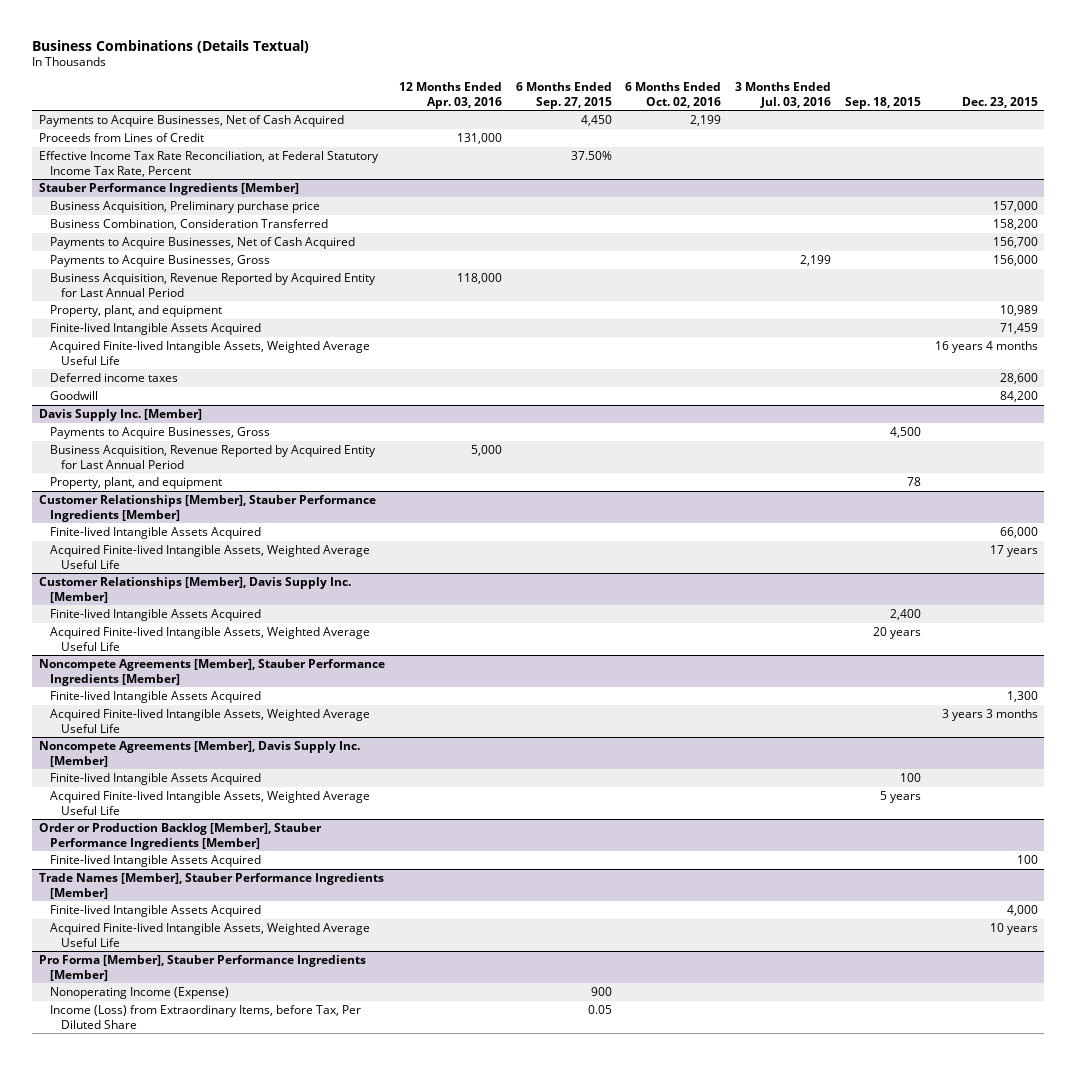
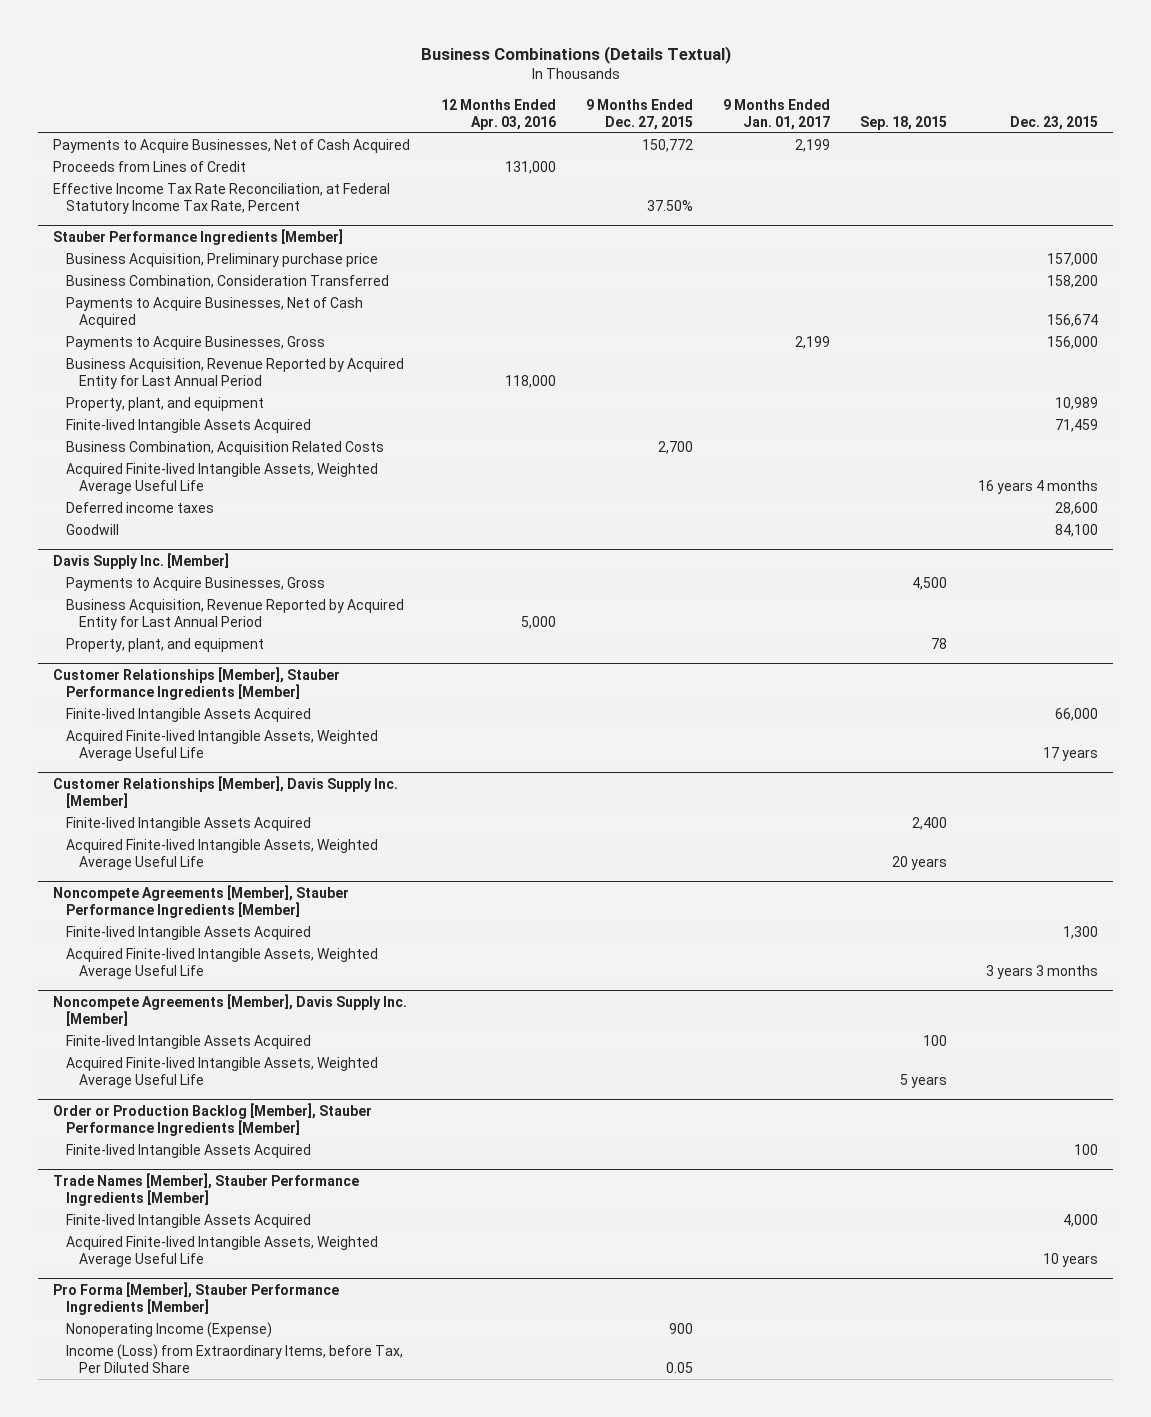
[515,82,612,109] 6 Months Ended Sep. 27, 2015 -> none
[625,82,722,108] 6 Months Ended Oct. 02, 2016 -> none
[735,82,832,108] 3 Months Ended Jul. 03, 2016 -> none
none -> [585,98,693,131] 9 Months Ended Dec. 27, 2015
none -> [723,98,831,131] 9 Months Ended Jan. 01, 2017
[992,236,1038,248] 156,700 -> [1046,314,1098,328] 156,674
none -> [66,441,385,456] Business Combination, Acquisition Related Costs
[999,390,1038,402] 84,200 -> [1054,524,1098,538] 84,100

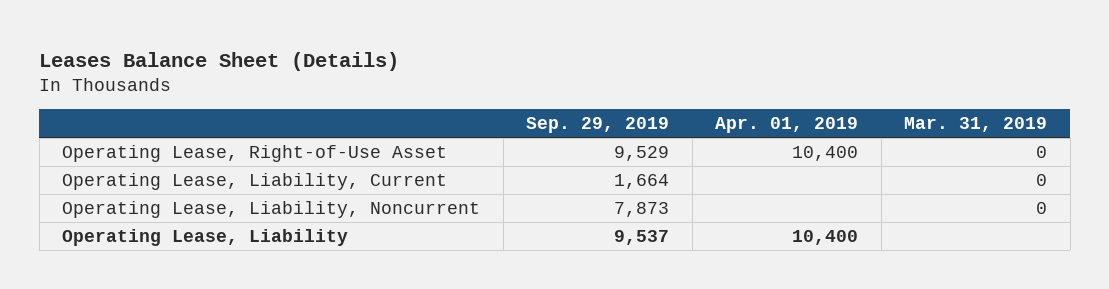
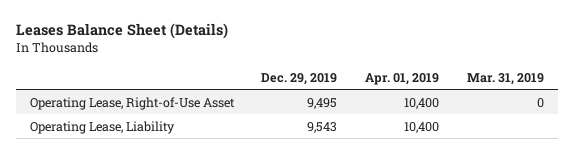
[526,116,670,133] Sep. 29, 2019 -> none
none -> [261,72,338,85] Dec. 29, 2019
[62,173,448,191] Operating Lease, Liability, Current -> none
[62,201,481,219] Operating Lease, Liability, Noncurrent -> none

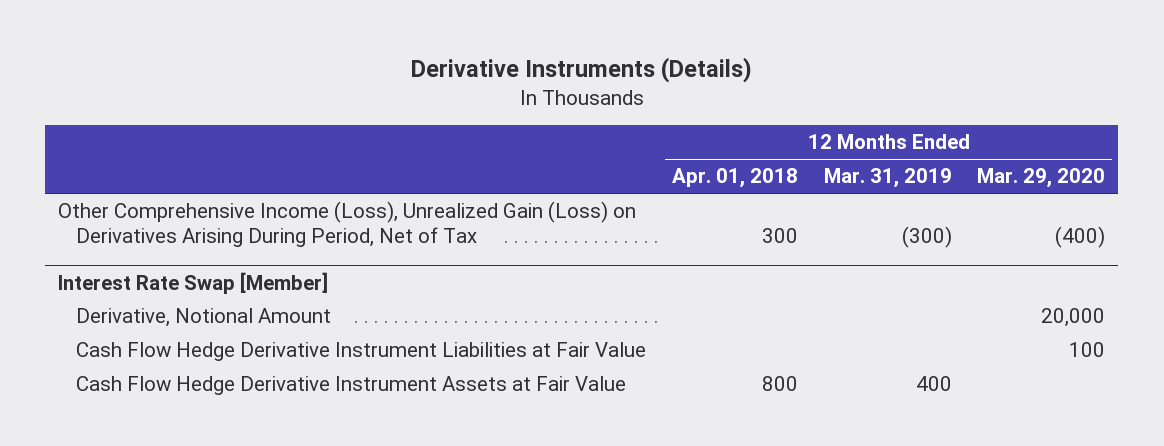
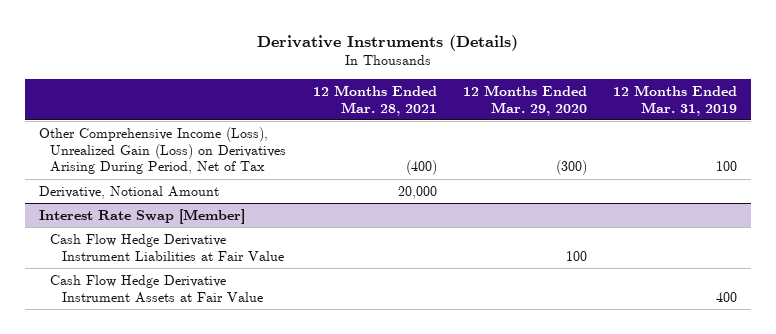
[671,168,798,189] Apr. 01, 2018 -> none
none -> [312,84,437,116] 12 Months Ended Mar. 28, 2021
[901,225,952,248] (300) -> [716,161,738,172] 100
[1055,225,1106,248] (400) -> [556,160,588,176] (300)
none -> [38,185,219,199] Derivative, Notional Amount
[76,308,332,328] Derivative, Notional Amount -> none

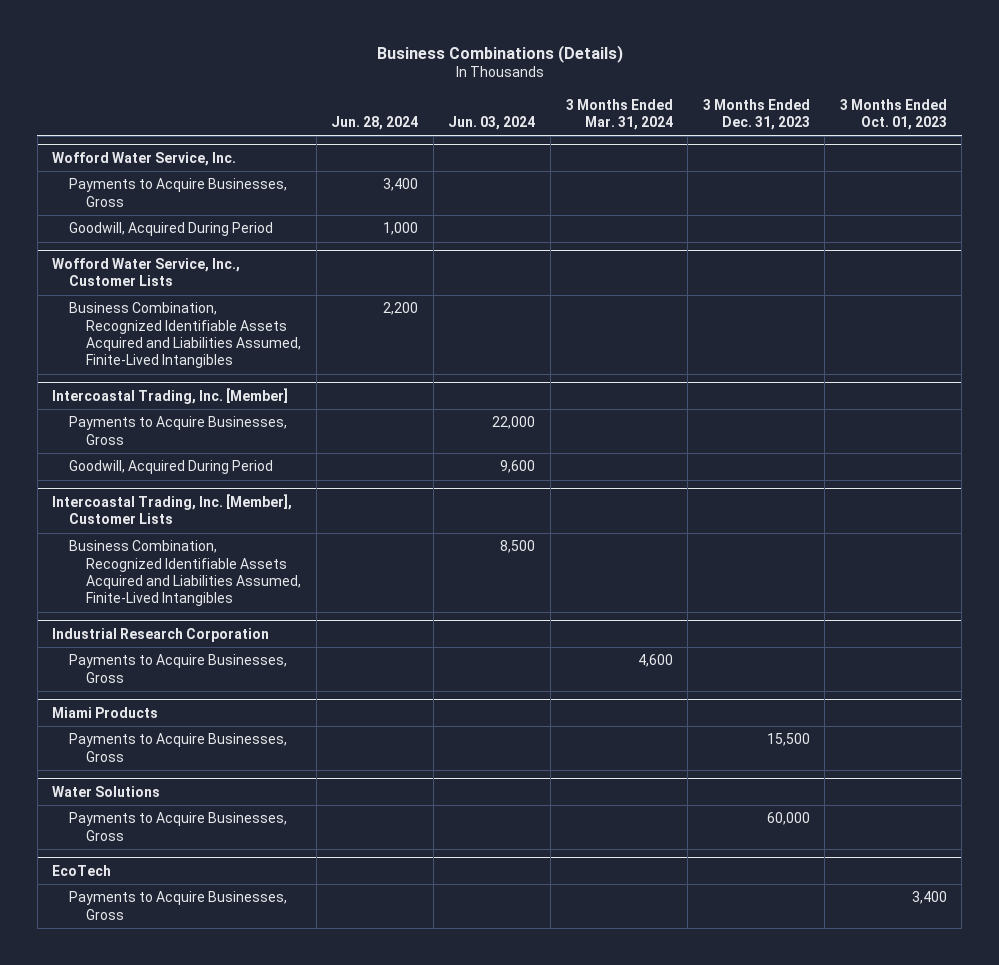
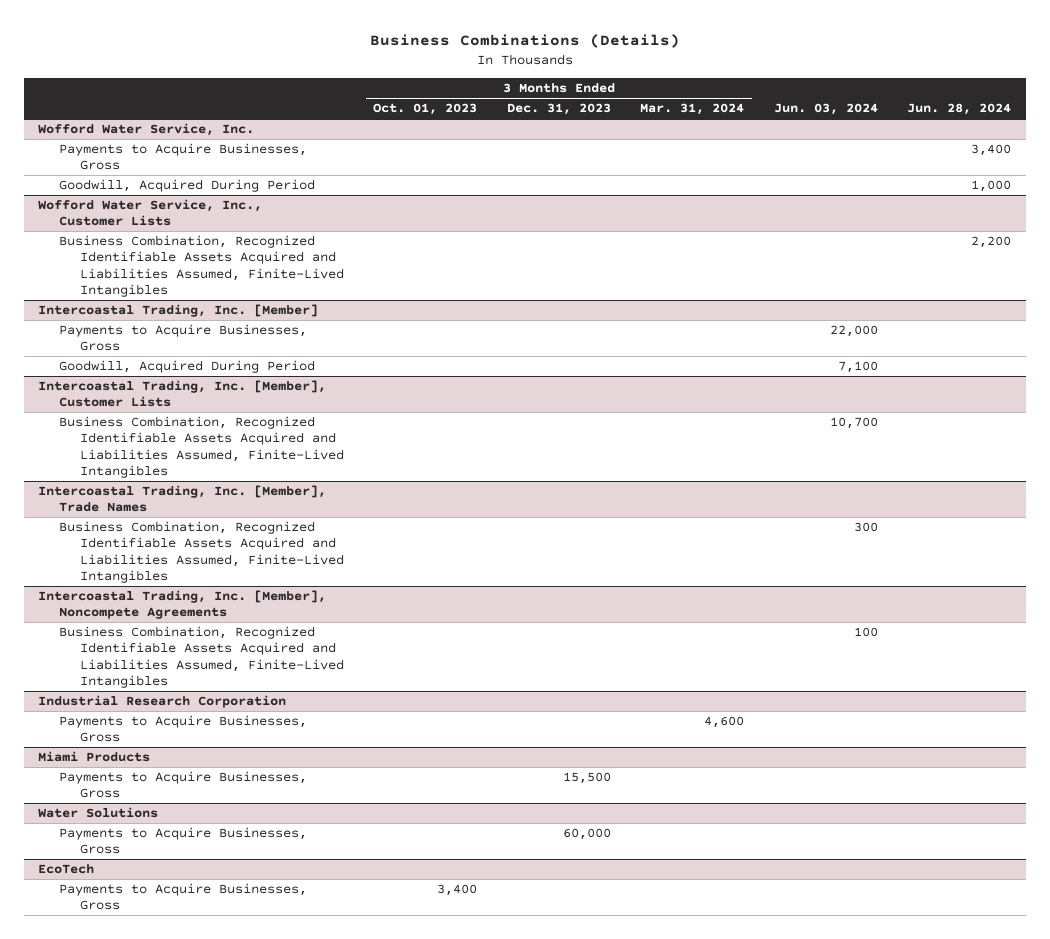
[500,460,536,474] 9,600 -> [837,361,878,374] 7,100
[500,540,536,554] 8,500 -> [829,417,878,430] 10,700
none -> [38,485,327,513] Intercoastal Trading, Inc. [Member], Trade Names
none -> [59,521,344,584] Business Combination, Recognized Identifiable Assets Acquired and Liabilities Assumed, Finite-Lived Intangibles
none -> [38,590,327,620] Intercoastal Trading, Inc. [Member], Noncompete Agreements
none -> [59,626,344,689] Business Combination, Recognized Identifiable Assets Acquired and Liabilities Assumed, Finite-Lived Intangibles

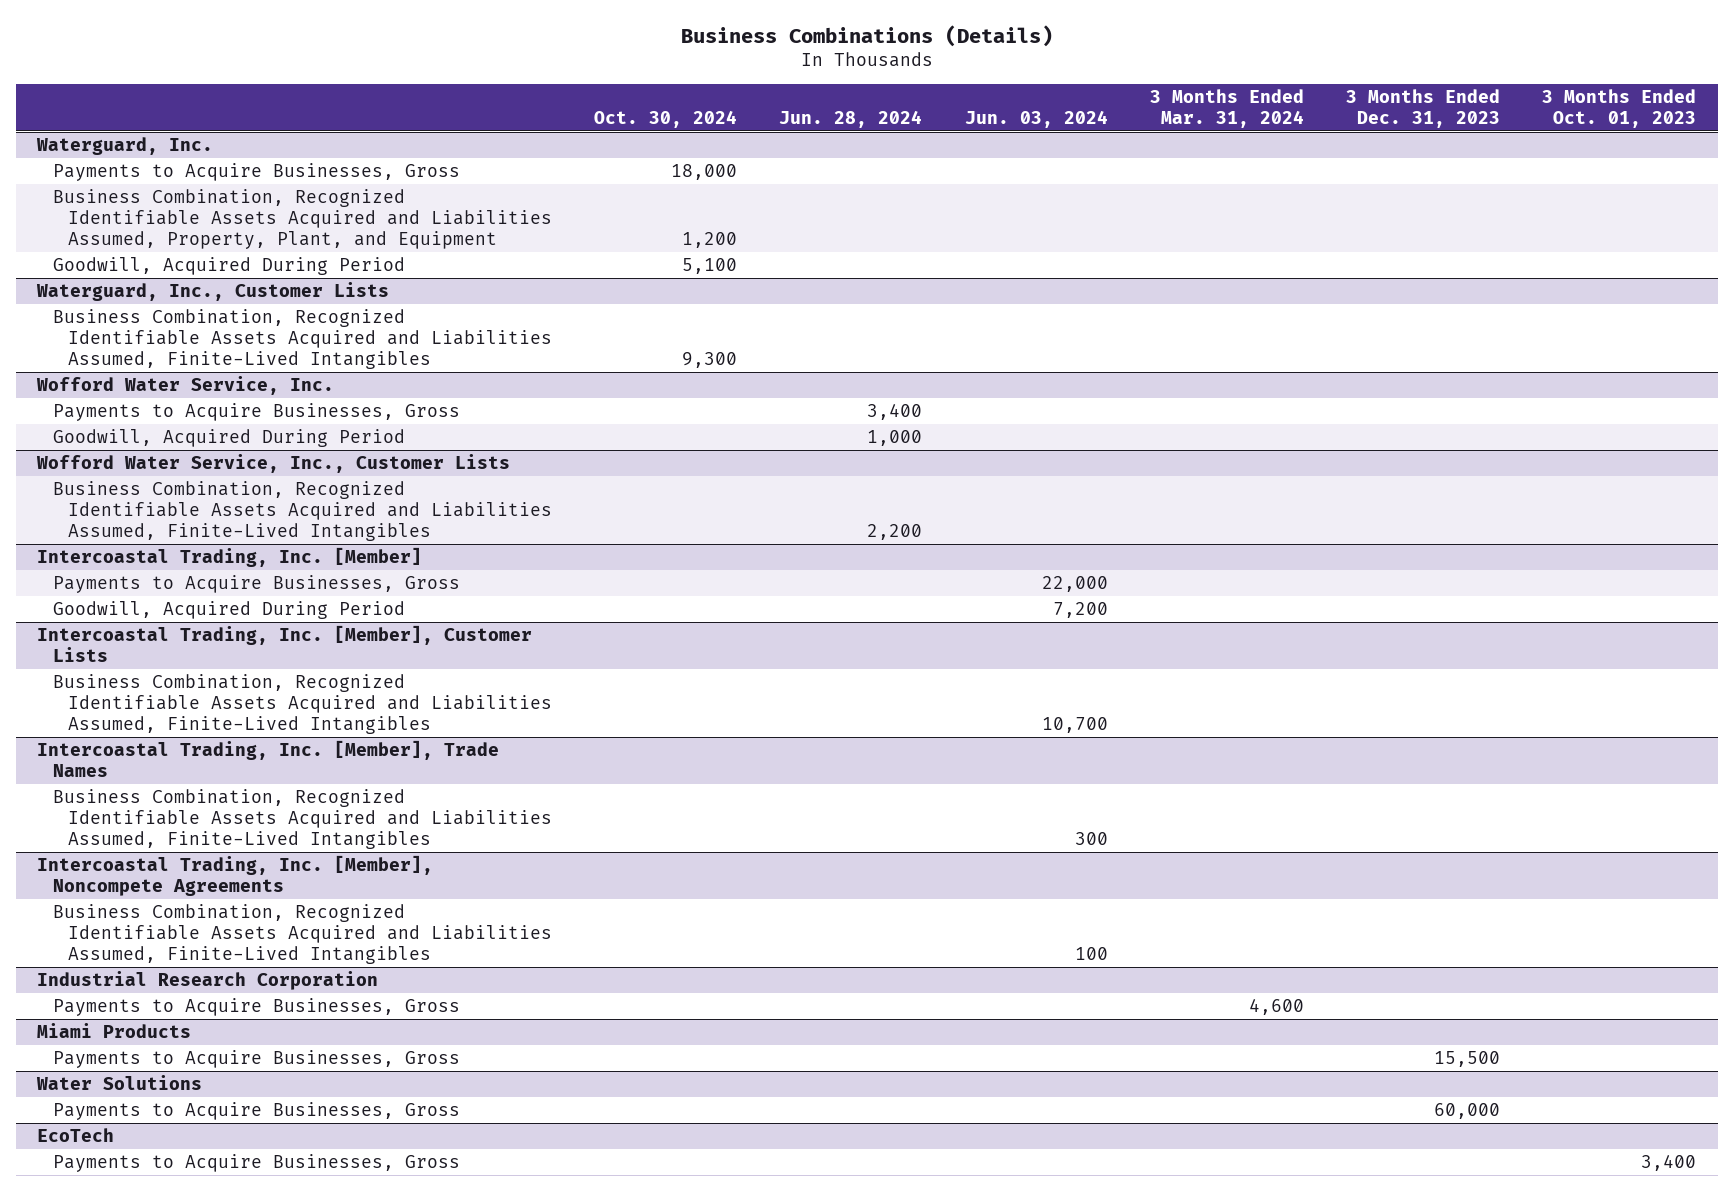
none -> [594,109,738,128] Oct. 30, 2024
none -> [36,137,214,156] Waterguard, Inc.
none -> [52,163,460,182] Payments to Acquire Businesses, Gross
none -> [52,189,553,249] Business Combination, Recognized Identifiable Assets Acquired and Liabilities Assumed, Property, Plant, and Equipment
none -> [52,257,405,276] Goodwill, Acquired During Period
none -> [36,282,390,302] Waterguard, Inc., Customer Lists
none -> [52,309,553,369] Business Combination, Recognized Identifiable Assets Acquired and Liabilities Assumed, Finite-Lived Intangibles
[837,361,878,374] 7,100 -> [1052,602,1108,619] 7,200

